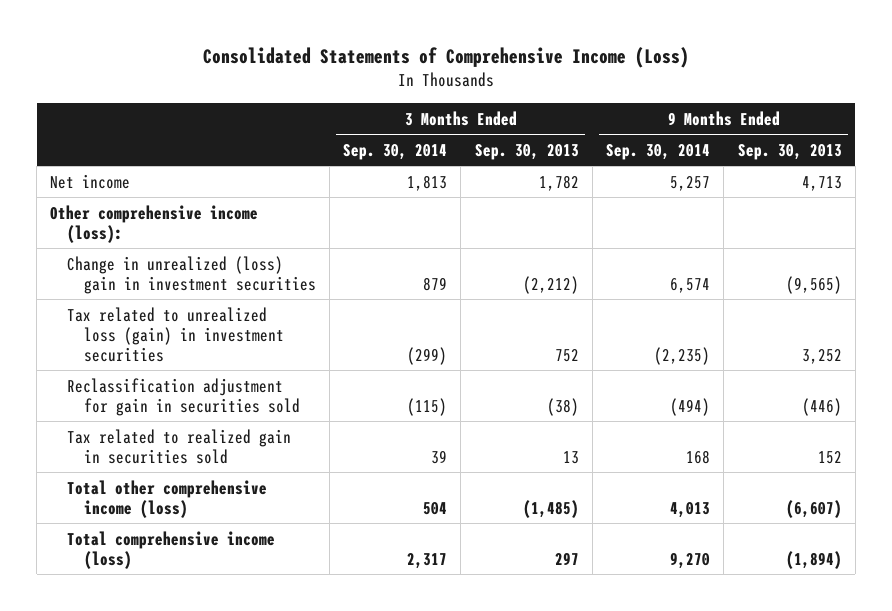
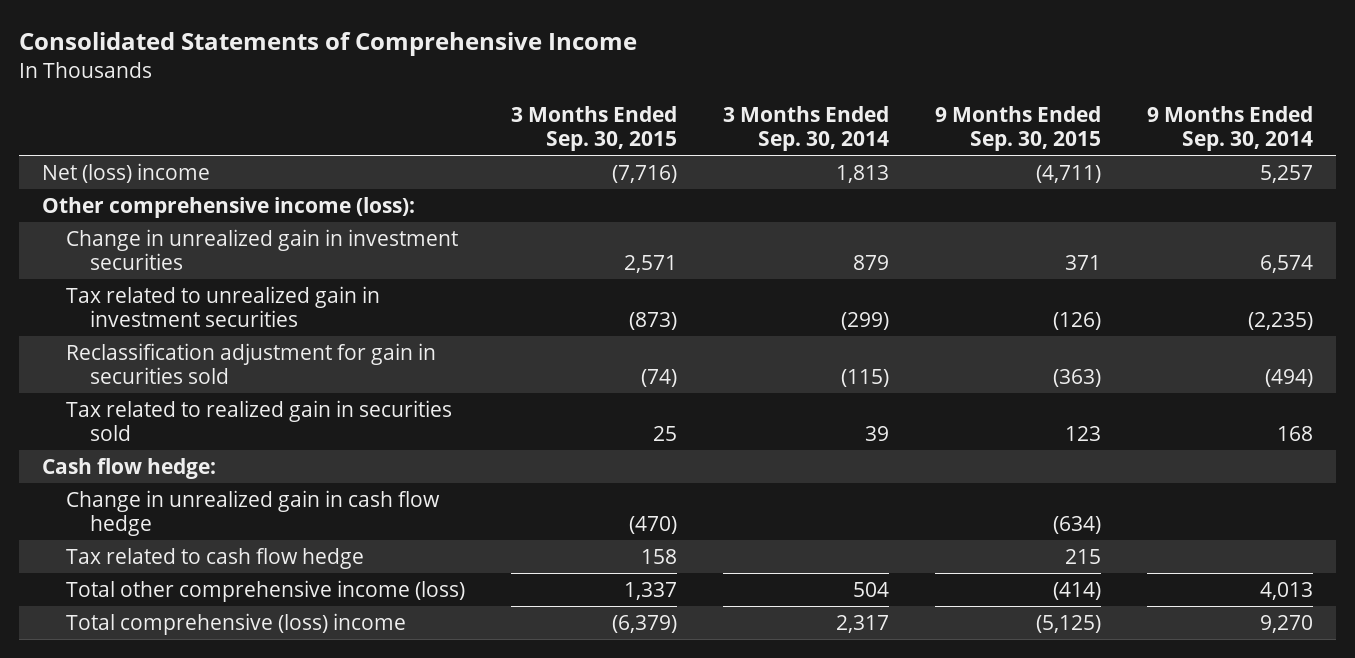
[202,47,689,69] Consolidated Statements of Comprehensive Income (Loss) -> [19,32,638,57] Consolidated Statements of Comprehensive Income
[474,143,579,160] Sep. 30, 2013 -> none
[737,143,842,160] Sep. 30, 2013 -> none
none -> [510,105,677,152] 3 Months Ended Sep. 30, 2015
none -> [935,105,1102,152] 9 Months Ended Sep. 30, 2015
[50,173,131,189] Net income -> [42,162,211,183] Net (loss) income
[66,255,316,294] Change in unrealized (loss) gain in investment securities -> [65,228,458,270] Change in unrealized gain in investment securities
[66,306,284,362] Tax related to unrealized loss (gain) in investment securities -> [65,285,380,327] Tax related to unrealized gain in investment securities
none -> [42,457,217,479] Cash flow hedge:
none -> [65,489,440,536] Change in unrealized gain in cash flow hedge
none -> [65,547,364,569] Tax related to cash flow hedge
[66,530,275,569] Total comprehensive income (loss) -> [65,612,406,635] Total comprehensive (loss) income

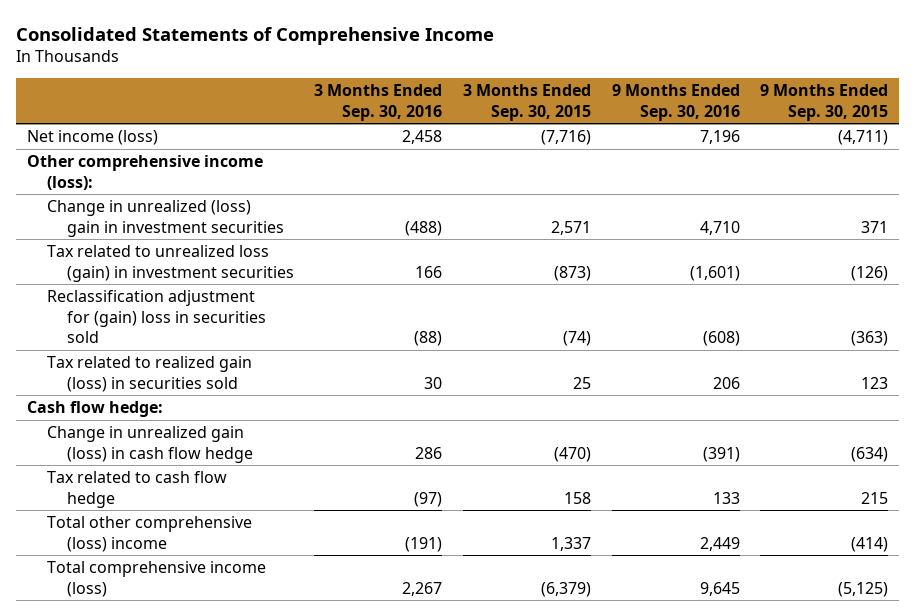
[722,105,889,152] 3 Months Ended Sep. 30, 2014 -> none
[1147,105,1314,152] 9 Months Ended Sep. 30, 2014 -> none
none -> [314,84,443,121] 3 Months Ended Sep. 30, 2016
none -> [611,84,740,121] 9 Months Ended Sep. 30, 2016
[42,162,211,183] Net (loss) income -> [26,130,158,146] Net income (loss)
[65,228,458,270] Change in unrealized gain in investment securities -> [46,200,284,237] Change in unrealized (loss) gain in investment securities
[65,285,380,327] Tax related to unrealized gain in investment securities -> [46,245,294,282] Tax related to unrealized loss (gain) in investment securities
[65,342,436,384] Reclassification adjustment for gain in securities sold -> [46,290,266,344] Reclassification adjustment for (gain) loss in securities sold
[65,399,452,441] Tax related to realized gain in securities sold -> [46,356,252,392] Tax related to realized gain (loss) in securities sold
[65,489,440,536] Change in unrealized gain in cash flow hedge -> [46,426,253,463] Change in unrealized gain (loss) in cash flow hedge
[65,579,465,602] Total other comprehensive income (loss) -> [46,516,252,552] Total other comprehensive (loss) income
[65,612,406,635] Total comprehensive (loss) income -> [46,561,266,597] Total comprehensive income (loss)

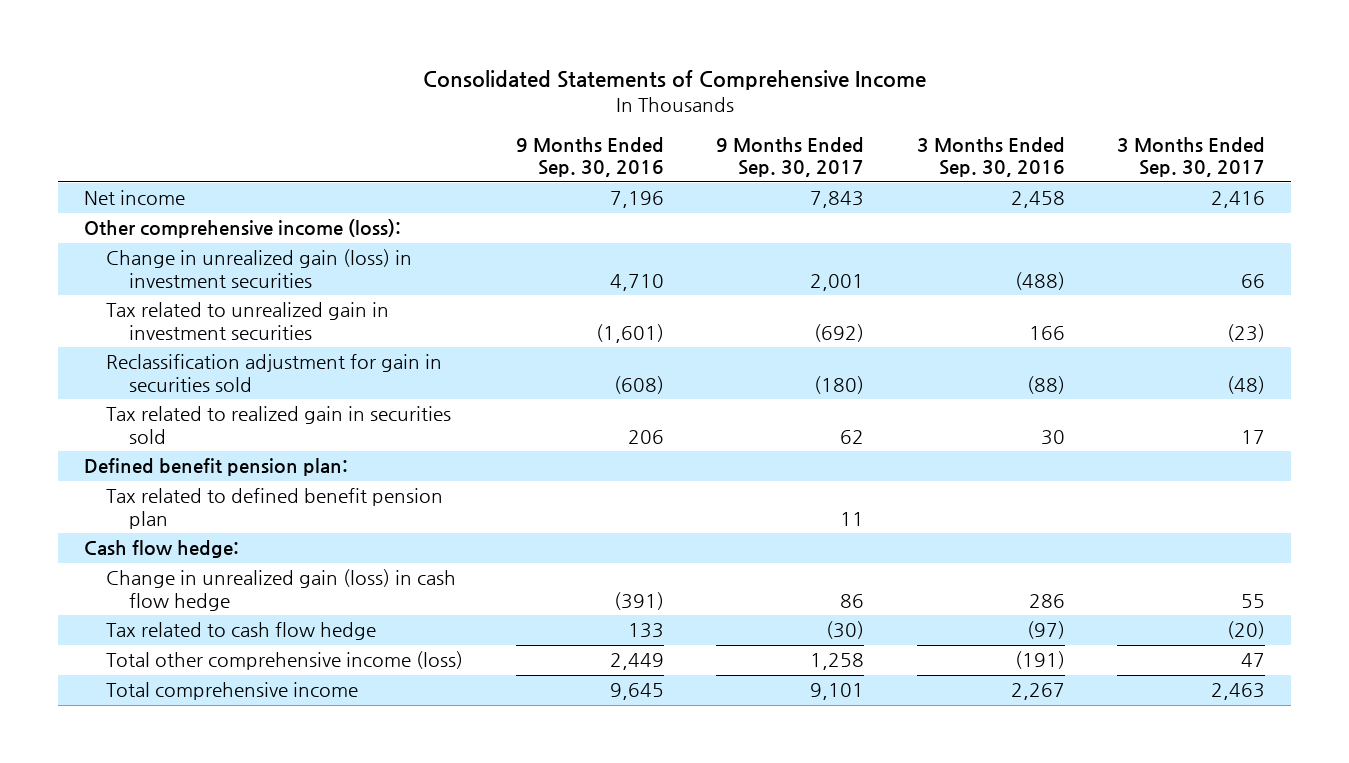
[463,84,592,121] 3 Months Ended Sep. 30, 2015 -> none
[760,84,889,121] 9 Months Ended Sep. 30, 2015 -> none
none -> [716,136,865,178] 9 Months Ended Sep. 30, 2017
none -> [1117,136,1266,178] 3 Months Ended Sep. 30, 2017
[26,130,158,146] Net income (loss) -> [84,190,186,206] Net income
[46,200,284,237] Change in unrealized (loss) gain in investment securities -> [106,249,413,288] Change in unrealized gain (loss) in investment securities
[46,245,294,282] Tax related to unrealized loss (gain) in investment securities -> [106,302,390,340] Tax related to unrealized gain in investment securities
[46,290,266,344] Reclassification adjustment for (gain) loss in securities sold -> [106,354,443,392] Reclassification adjustment for gain in securities sold
[46,356,252,392] Tax related to realized gain (loss) in securities sold -> [106,406,452,444] Tax related to realized gain in securities sold
none -> [84,458,349,477] Defined benefit pension plan:
none -> [106,488,444,529] Tax related to defined benefit pension plan
[46,516,252,552] Total other comprehensive (loss) income -> [106,651,464,671] Total other comprehensive income (loss)
[46,561,266,597] Total comprehensive income (loss) -> [106,682,359,701] Total comprehensive income

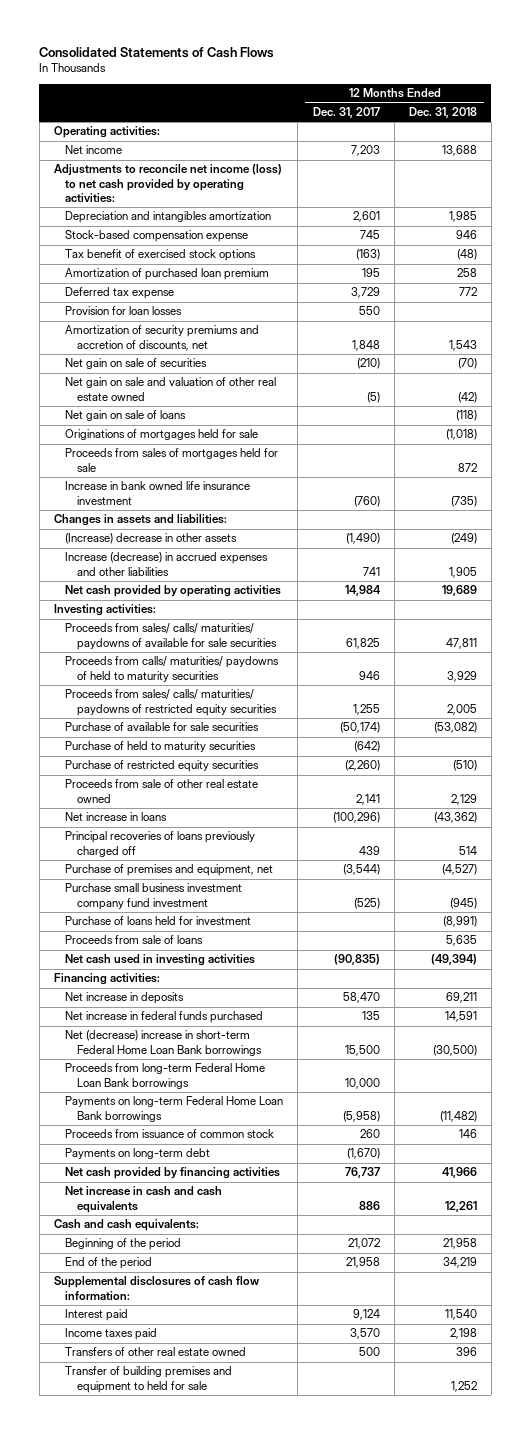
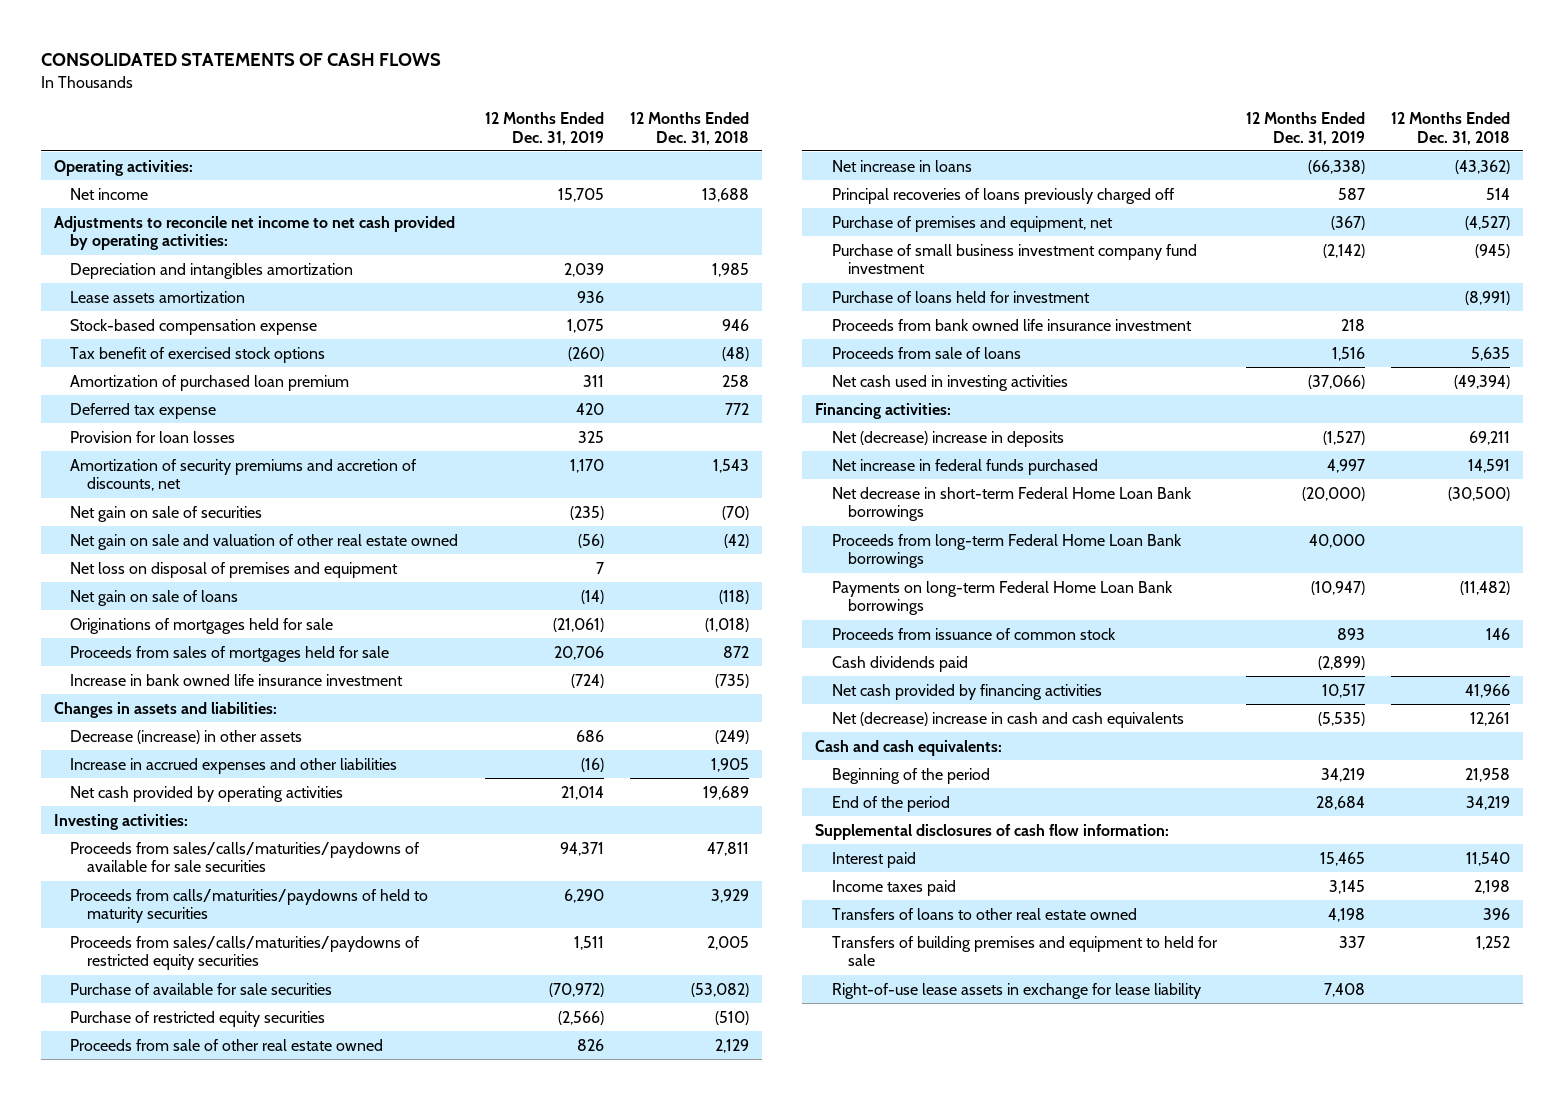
[39,47,275,59] Consolidated Statements of Cash Flows -> [41,53,442,67] CONSOLIDATED STATEMENTS OF CASH FLOWS
[312,107,380,119] Dec. 31, 2017 -> none
none -> [484,111,604,145] 12 Months Ended Dec. 31, 2019
[53,164,282,203] Adjustments to reconcile net income (loss) to net cash provided by operating activities: -> [54,215,456,251] Adjustments to reconcile net income to net cash provided by operating activities:
none -> [70,290,246,303] Lease assets amortization
none -> [70,561,399,578] Net loss on disposal of premises and equipment
[65,533,238,545] (Increase) decrease in other assets -> [70,729,303,744] Decrease (increase) in other assets
[65,552,269,576] Increase (decrease) in accrued expenses and other liabilities -> [70,757,398,774] Increase in accrued expenses and other liabilities
[65,623,278,650] Proceeds from sales/ calls/ maturities/ paydowns of available for sale securities -> [70,841,421,873] Proceeds from sales/calls/maturities/paydowns of available for sale securities
[65,656,280,682] Proceeds from calls/ maturities/ paydowns of held to maturity securities -> [70,888,429,924] Proceeds from calls/maturities/paydowns of held to maturity securities
[65,689,278,716] Proceeds from sales/ calls/ maturities/ paydowns of restricted equity securities -> [70,935,421,971] Proceeds from sales/calls/maturities/paydowns of restricted equity securities
[65,741,257,753] Purchase of held to maturity securities -> none
[65,883,243,910] Purchase small business investment company fund investment -> [831,243,1197,275] Purchase of small business investment company fund investment
none -> [831,318,1192,331] Proceeds from bank owned life insurance investment
[65,992,185,1005] Net increase in deposits -> [831,430,1064,447] Net (decrease) increase in deposits
[65,1030,263,1056] Net (decrease) increase in short-term Federal Home Loan Bank borrowings -> [831,486,1192,522] Net decrease in short-term Federal Home Loan Bank borrowings
[65,1148,211,1160] Payments on long-term debt -> none
none -> [831,655,968,672] Cash dividends paid
[65,1186,223,1213] Net increase in cash and cash equivalents -> [831,711,1184,728] Net (decrease) increase in cash and cash equivalents
[65,1347,247,1357] Transfers of other real estate owned -> [831,907,1137,920] Transfers of loans to other real estate owned
[65,1366,233,1393] Transfer of building premises and equipment to held for sale -> [831,935,1218,967] Transfers of building premises and equipment to held for sale
none -> [831,982,1201,999] Right-of-use lease assets in exchange for lease liability

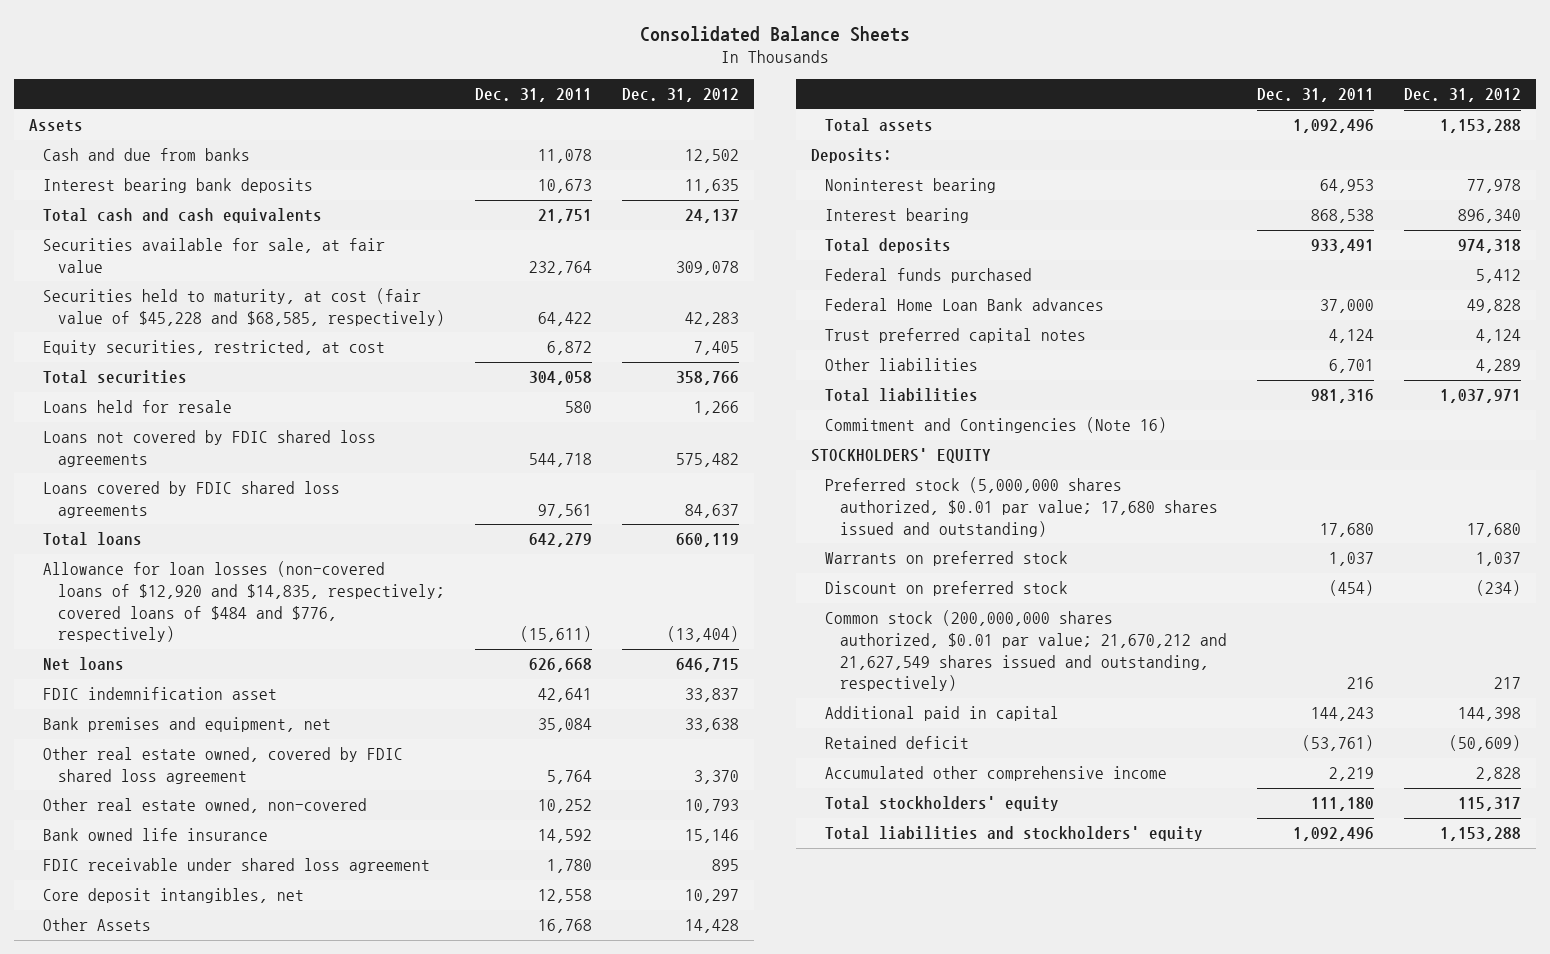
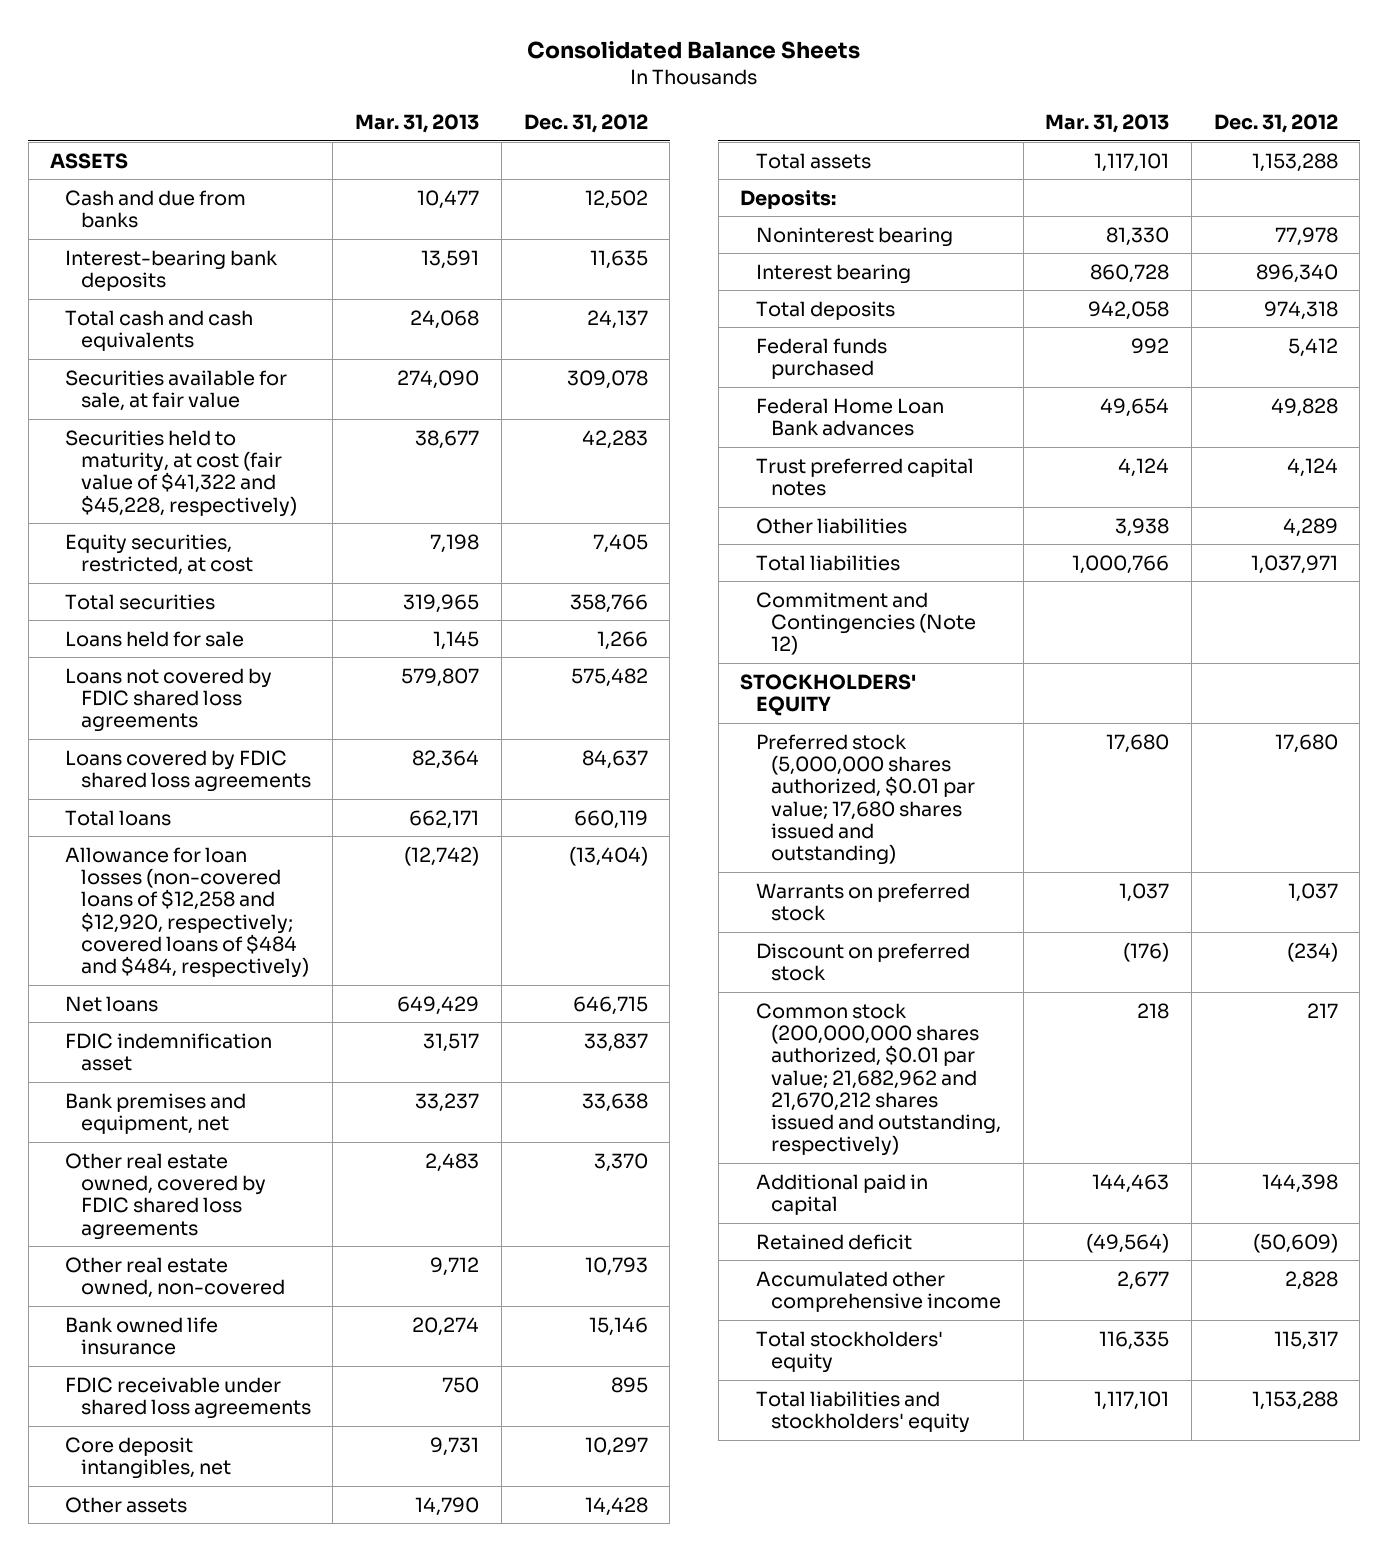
[474,88,592,103] Dec. 31, 2011 -> none
none -> [355,114,480,134] Mar. 31, 2013
[28,119,83,133] Assets -> [50,152,129,169] ASSETS
[43,178,314,194] Interest bearing bank deposits -> [65,249,279,292] Interest-bearing bank deposits
[43,288,445,326] Securities held to maturity, at cost (fair value of $45,228 and $68,585, respectively) -> [65,429,297,517] Securities held to maturity, at cost (fair value of $41,322 and $45,228, respectively)
[43,400,233,414] Loans held for resale -> [65,630,245,647] Loans held for sale
[43,561,445,643] Allowance for loan losses (non-covered loans of $12,920 and $14,835, respectively; covered loans of $484 and $776, respectively) -> [65,846,309,979] Allowance for loan losses (non-covered loans of $12,258 and $12,920, respectively; covered loans of $484 and $484, respectively)
[43,747,404,784] Other real estate owned, covered by FDIC shared loss agreement -> [65,1152,266,1240] Other real estate owned, covered by FDIC shared loss agreements
[43,858,431,874] FDIC receivable under shared loss agreement -> [65,1376,311,1420] FDIC receivable under shared loss agreements
[43,918,152,932] Other Assets -> [65,1496,188,1513] Other assets
[825,417,1168,434] Commitment and Contingencies (Note 16) -> [755,591,976,656] Commitment and Contingencies (Note 12)
[825,610,1227,692] Common stock (200,000,000 shares authorized, $0.01 par value; 21,670,212 and 21,627,549 shares issued and outstanding, respectively) -> [755,1002,1001,1157] Common stock (200,000,000 shares authorized, $0.01 par value; 21,682,962 and 21,670,212 shares issued and outstanding, respectively)

